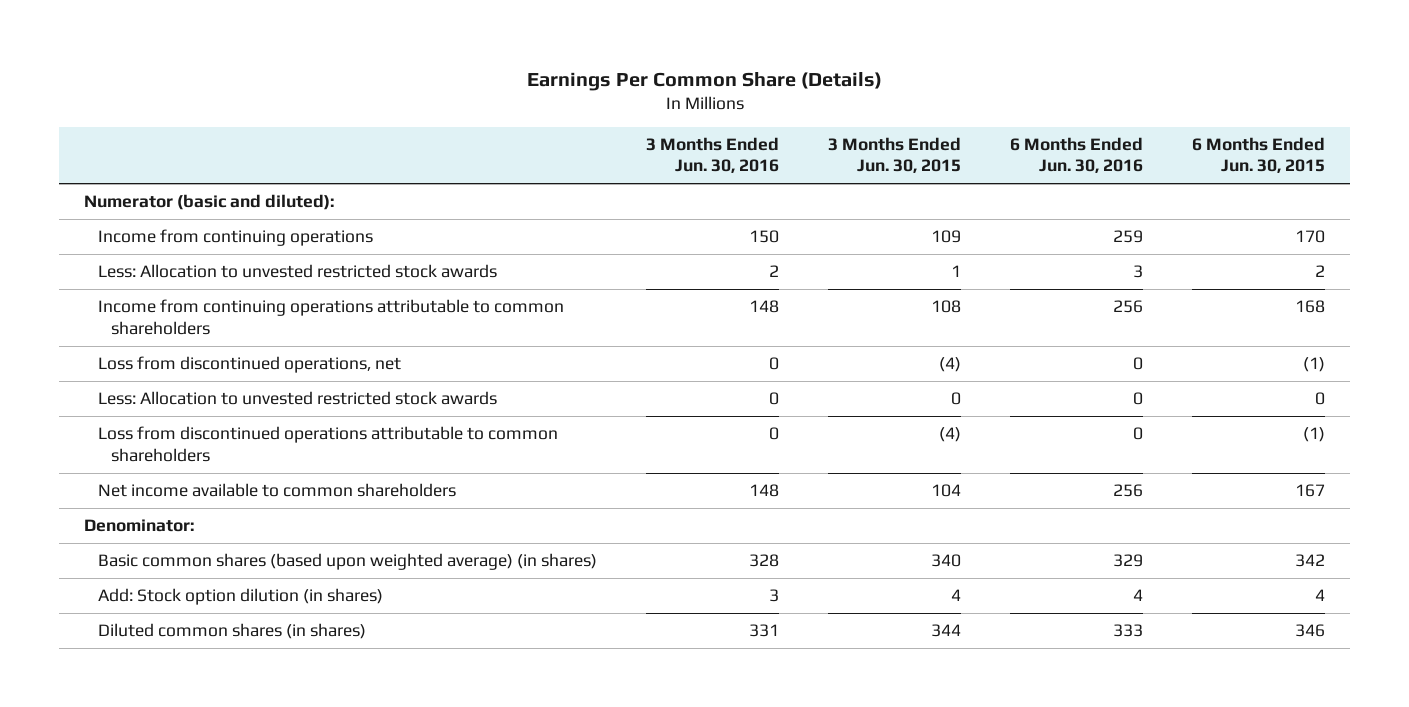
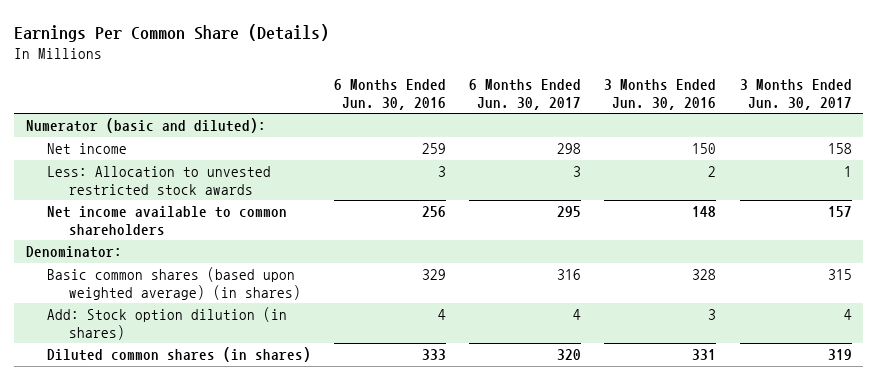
[828,136,962,174] 3 Months Ended Jun. 30, 2015 -> none
[1192,136,1326,174] 6 Months Ended Jun. 30, 2015 -> none
none -> [469,79,582,110] 6 Months Ended Jun. 30, 2017
none -> [739,79,852,110] 3 Months Ended Jun. 30, 2017
[97,229,373,247] Income from continuing operations -> [47,143,128,155] Net income
[97,299,564,335] Income from continuing operations attributable to common shareholders -> none
[97,356,401,374] Loss from discontinued operations, net -> none
[97,391,497,406] Less: Allocation to unvested restricted stock awards -> none
[97,426,558,462] Loss from discontinued operations attributable to common shareholders -> none

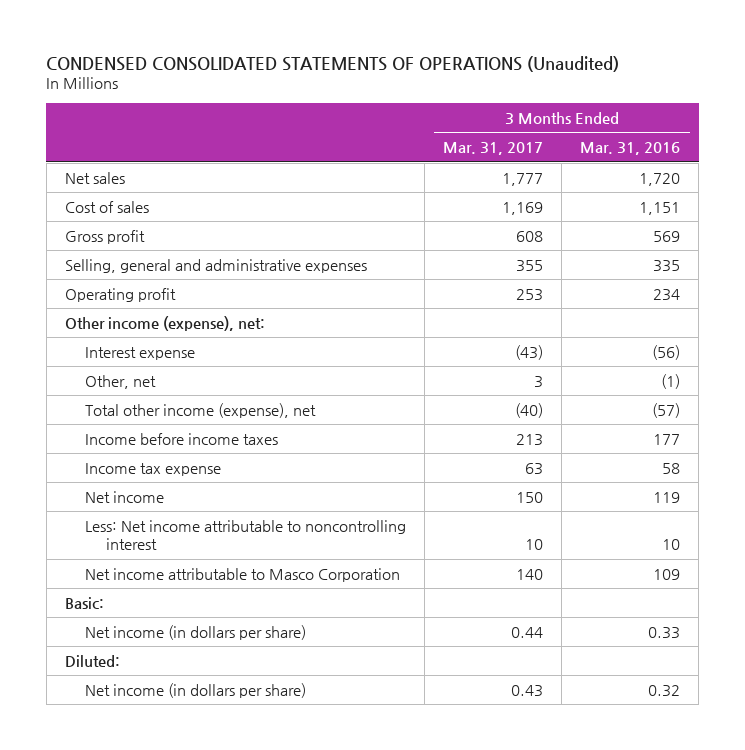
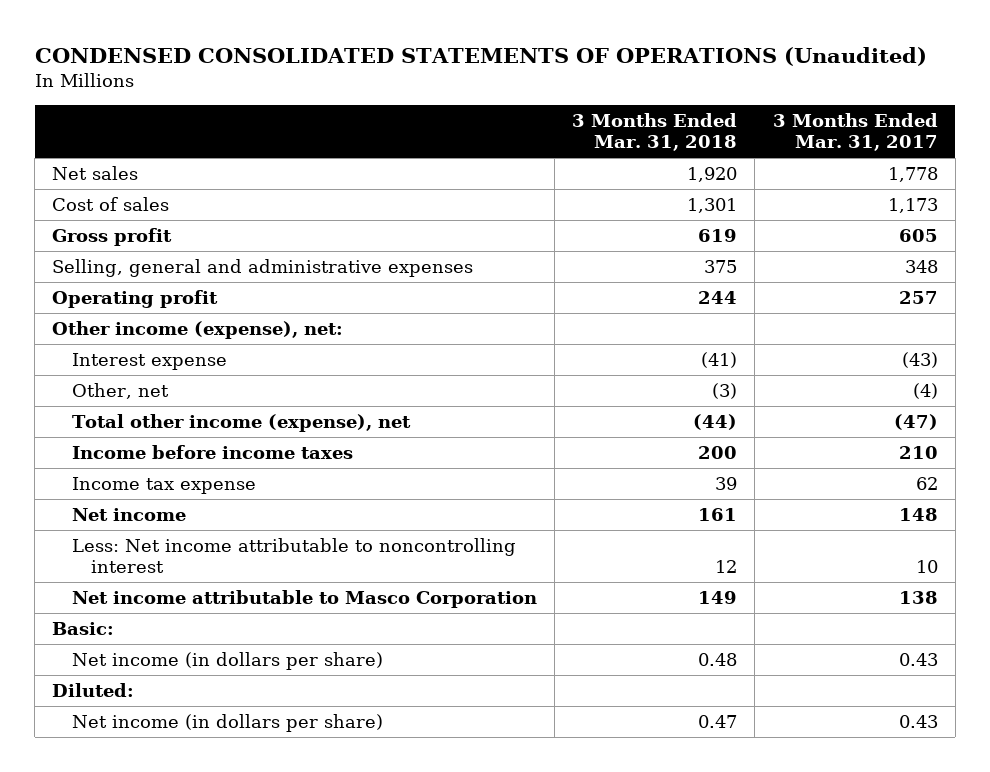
[580,142,681,156] Mar. 31, 2016 -> none
none -> [572,113,738,152] 3 Months Ended Mar. 31, 2018
[502,172,544,186] 1,777 -> [887,166,938,182] 1,778
[502,201,544,215] 1,169 -> [887,197,938,213] 1,173
[516,230,544,242] 608 -> [898,228,938,242] 605
[516,259,544,272] 355 -> [904,259,938,273] 348
[516,288,544,301] 253 -> [898,290,938,304] 257
[534,375,544,388] 3 -> [912,382,938,399] (4)
[515,402,544,418] (40) -> [893,413,938,430] (47)
[516,433,544,446] 213 -> [898,445,938,459] 210
[525,462,544,475] 63 -> [915,476,938,490] 62
[516,491,544,503] 150 -> [898,507,938,521] 148
[516,568,544,580] 140 -> [898,590,938,604] 138
[511,626,544,638] 0.44 -> [898,652,938,666] 0.43

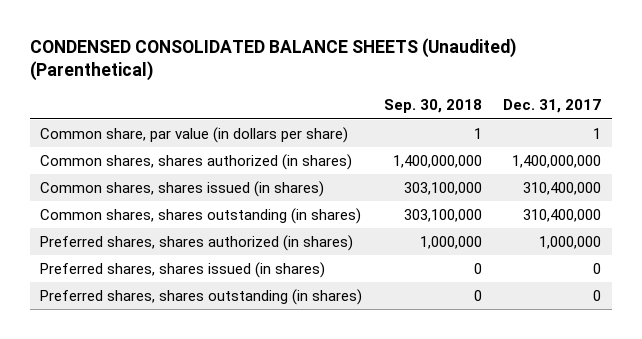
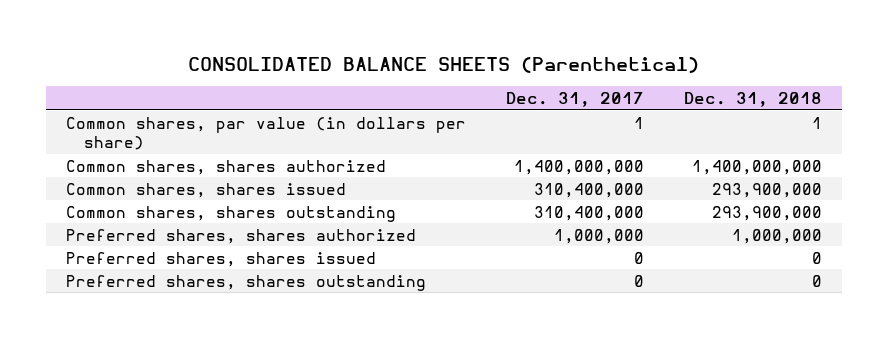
[29,37,516,82] CONDENSED CONSOLIDATED BALANCE SHEETS (Unaudited) (Parenthetical) -> [188,56,700,73] CONSOLIDATED BALANCE SHEETS (Parenthetical)
[383,99,482,114] Sep. 30, 2018 -> none
none -> [683,92,822,108] Dec. 31, 2018
[40,126,349,143] Common share, par value (in dollars per share) -> [66,116,467,151] Common shares, par value (in dollars per share)
[40,153,353,170] Common shares, shares authorized (in shares) -> [66,159,387,175] Common shares, shares authorized
[40,180,325,197] Common shares, shares issued (in shares) -> [66,182,347,198] Common shares, shares issued
[40,207,362,224] Common shares, shares outstanding (in shares) -> [66,205,397,222] Common shares, shares outstanding
[40,234,354,251] Preferred shares, shares authorized (in shares) -> [66,228,417,244] Preferred shares, shares authorized
[40,261,326,278] Preferred shares, shares issued (in shares) -> [66,251,377,267] Preferred shares, shares issued
[40,288,363,305] Preferred shares, shares outstanding (in shares) -> [66,274,427,291] Preferred shares, shares outstanding

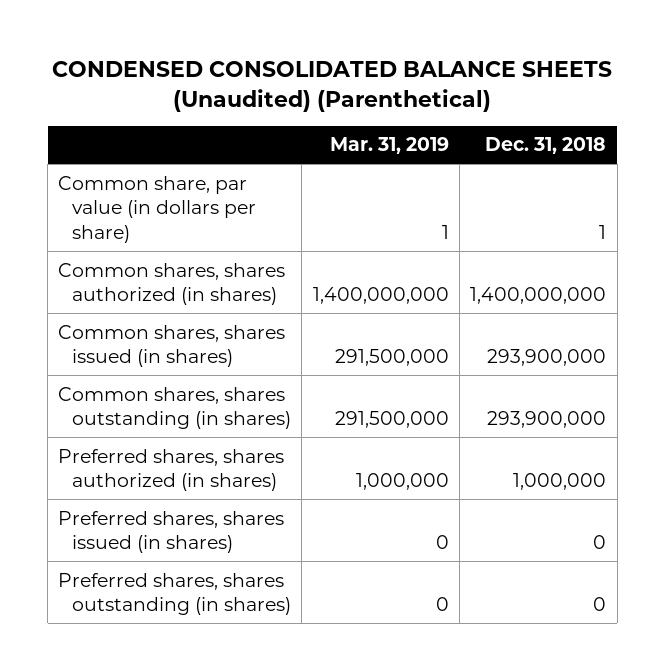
[188,56,700,73] CONSOLIDATED BALANCE SHEETS (Parenthetical) -> [52,61,613,112] CONDENSED CONSOLIDATED BALANCE SHEETS (Unaudited) (Parenthetical)
[506,92,645,108] Dec. 31, 2017 -> none
none -> [329,137,449,155] Mar. 31, 2019
[66,116,467,151] Common shares, par value (in dollars per share) -> [58,175,257,243] Common share, par value (in dollars per share)
[66,159,387,175] Common shares, shares authorized -> [58,262,286,306] Common shares, shares authorized (in shares)
[66,182,347,198] Common shares, shares issued -> [58,324,286,368] Common shares, shares issued (in shares)
[66,205,397,222] Common shares, shares outstanding -> [58,386,292,430] Common shares, shares outstanding (in shares)
[66,228,417,244] Preferred shares, shares authorized -> [58,448,285,492] Preferred shares, shares authorized (in shares)
[66,251,377,267] Preferred shares, shares issued -> [58,510,285,554] Preferred shares, shares issued (in shares)
[66,274,427,291] Preferred shares, shares outstanding -> [58,572,292,616] Preferred shares, shares outstanding (in shares)

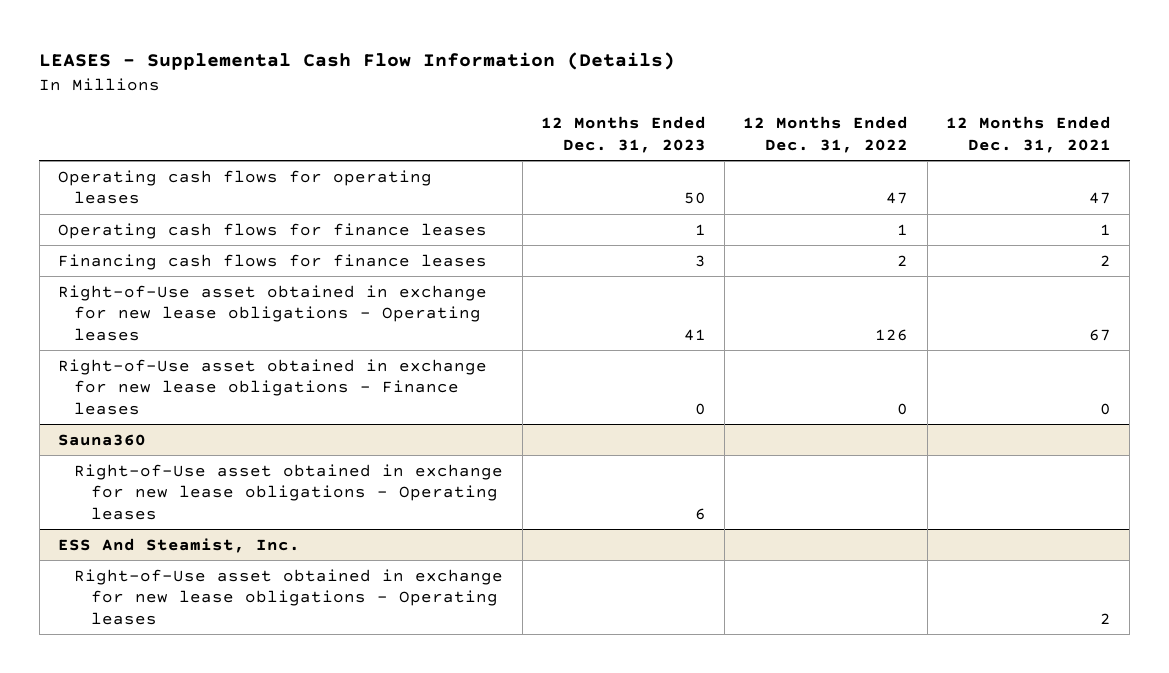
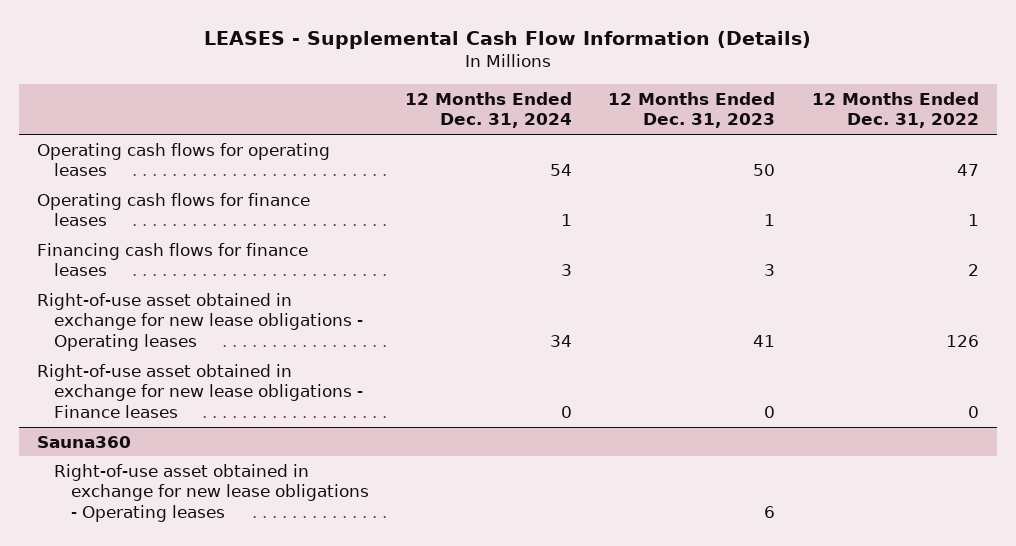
[945,116,1111,154] 12 Months Ended Dec. 31, 2021 -> none
none -> [405,91,573,129] 12 Months Ended Dec. 31, 2024
[57,284,487,342] Right-of-Use asset obtained in exchange for new lease obligations - Operating leases -> [36,292,364,352] Right-of-use asset obtained in exchange for new lease obligations - Operating leases
[57,358,487,416] Right-of-Use asset obtained in exchange for new lease obligations - Finance leases -> [36,363,364,419] Right-of-use asset obtained in exchange for new lease obligations - Finance leases
[57,537,300,553] ESS And Steamist, Inc. -> none
[74,568,504,626] Right-of-Use asset obtained in exchange for new lease obligations - Operating leases -> none
[74,463,504,521] Right-of-Use asset obtained in exchange for new lease obligations - Operating leases -> [54,463,370,523] Right-of-use asset obtained in exchange for new lease obligations - Operating leases

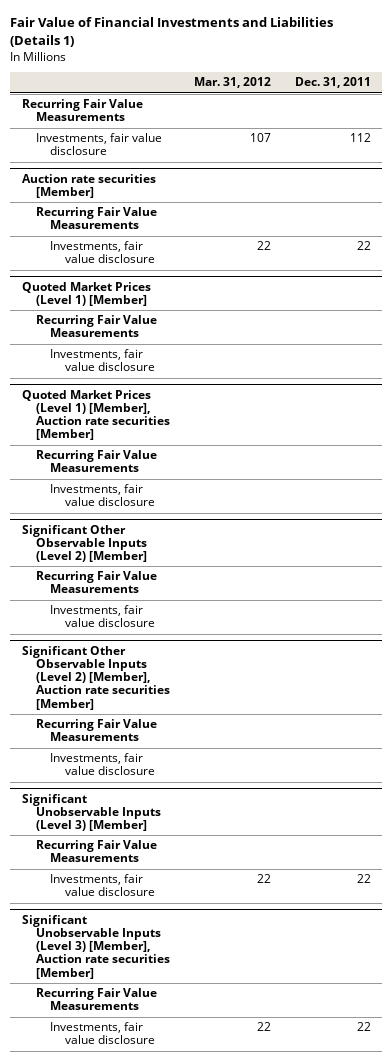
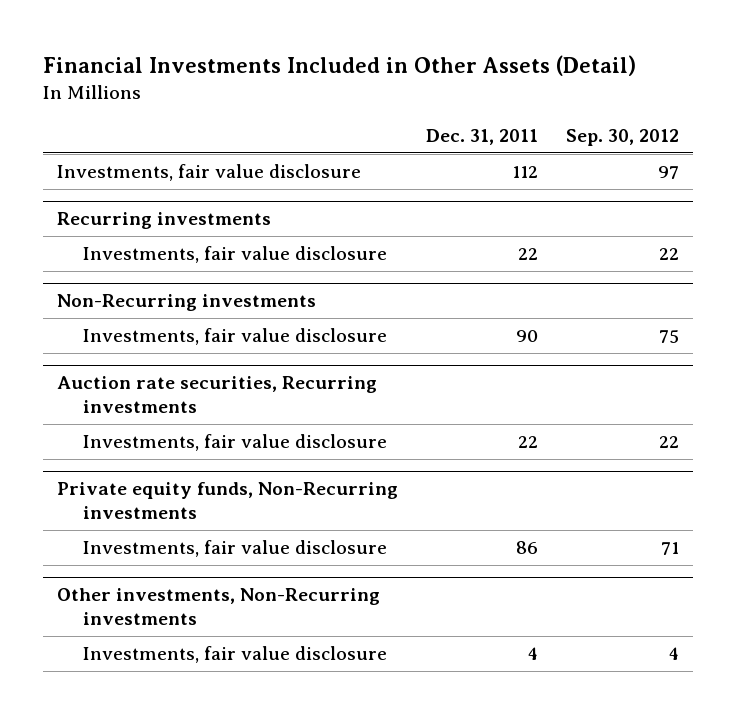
[9,17,333,48] Fair Value of Financial Investments and Liabilities (Details 1) -> [42,54,636,76] Financial Investments Included in Other Assets (Detail)
[193,77,271,89] Mar. 31, 2012 -> none
none -> [565,128,679,146] Sep. 30, 2012
[21,99,143,122] Recurring Fair Value Measurements -> none
[21,173,156,199] Auction rate securities [Member] -> none
[36,207,158,230] Recurring Fair Value Measurements -> none
[50,241,155,264] Investments, fair value disclosure -> none
[21,281,151,307] Quoted Market Prices (Level 1) [Member] -> none
[36,315,158,338] Recurring Fair Value Measurements -> none
[50,349,155,372] Investments, fair value disclosure -> none
[21,389,171,441] Quoted Market Prices (Level 1) [Member], Auction rate securities [Member] -> none
[36,450,158,473] Recurring Fair Value Measurements -> none
[50,484,155,507] Investments, fair value disclosure -> none
[21,524,148,563] Significant Other Observable Inputs (Level 2) [Member] -> none
[36,571,158,594] Recurring Fair Value Measurements -> none
[50,605,155,628] Investments, fair value disclosure -> none
[21,645,171,710] Significant Other Observable Inputs (Level 2) [Member], Auction rate securities [Member] -> none
[36,719,158,742] Recurring Fair Value Measurements -> none
[50,753,155,776] Investments, fair value disclosure -> none
[21,793,162,832] Significant Unobservable Inputs (Level 3) [Member] -> none
[36,840,158,863] Recurring Fair Value Measurements -> none
none -> [56,212,271,230] Recurring investments
[21,914,171,979] Significant Unobservable Inputs (Level 3) [Member], Auction rate securities [Member] -> none
[36,988,158,1011] Recurring Fair Value Measurements -> none
none -> [56,294,316,312] Non-Recurring investments
none -> [83,328,388,346] Investments, fair value disclosure
none -> [56,376,377,414] Auction rate securities, Recurring investments
none -> [56,482,398,520] Private equity funds, Non-Recurring investments
none -> [83,540,388,558] Investments, fair value disclosure
none -> [56,588,380,626] Other investments, Non-Recurring investments
none -> [83,646,388,664] Investments, fair value disclosure

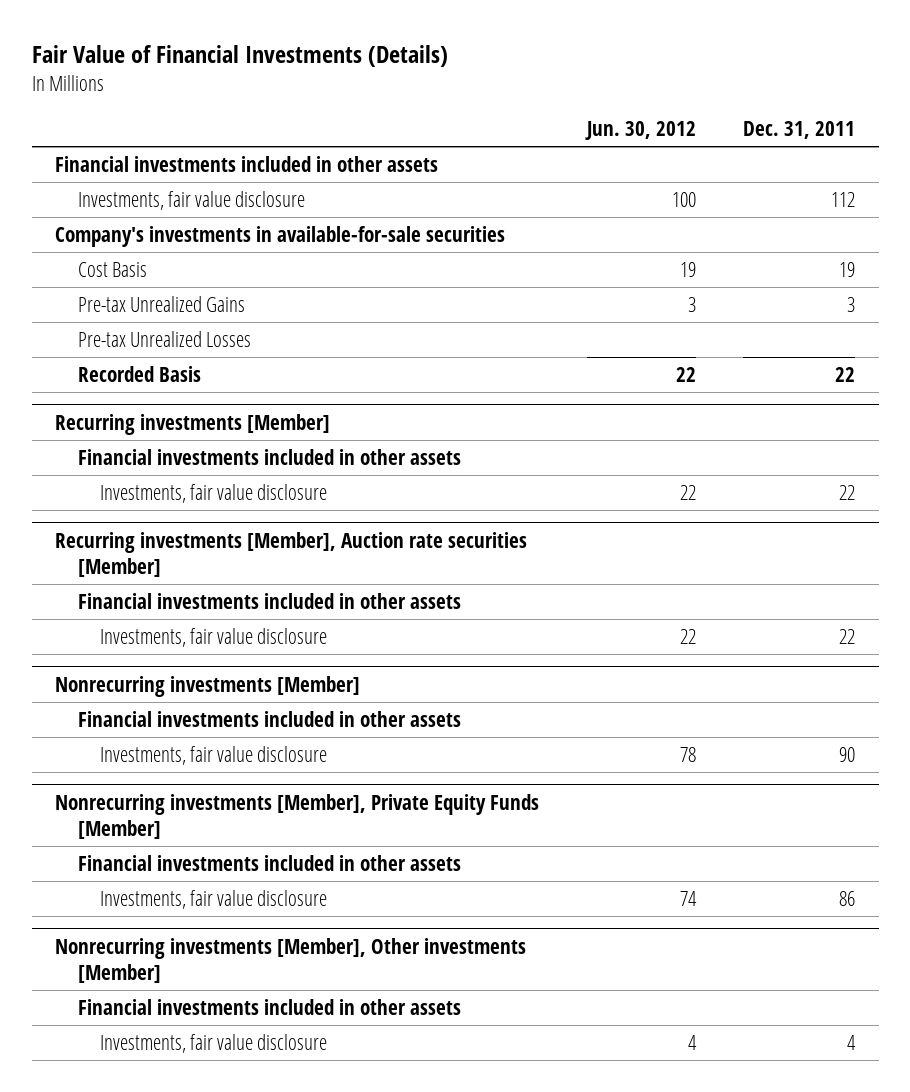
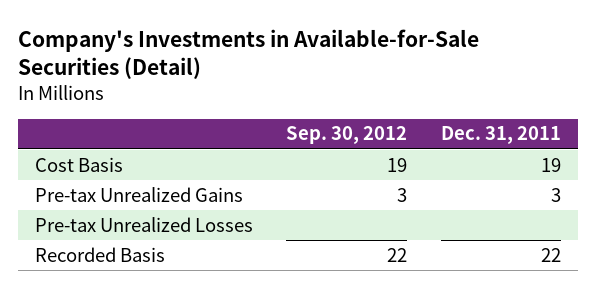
[31,45,448,68] Fair Value of Financial Investments (Details) -> [18,28,480,80] Company's Investments in Available-for-Sale Securities (Detail)
[584,121,696,141] Jun. 30, 2012 -> none
none -> [286,126,408,145] Sep. 30, 2012
[55,155,439,172] Financial investments included in other assets -> none
[77,190,305,210] Investments, fair value disclosure -> none
[55,225,506,247] Company's investments in available-for-sale securities -> none
[55,413,331,435] Recurring investments [Member] -> none
[77,448,461,465] Financial investments included in other assets -> none
[100,483,328,503] Investments, fair value disclosure -> none
[55,531,528,577] Recurring investments [Member], Auction rate securities [Member] -> none
[77,592,461,609] Financial investments included in other assets -> none
[100,627,328,647] Investments, fair value disclosure -> none
[55,675,361,697] Nonrecurring investments [Member] -> none
[77,710,461,727] Financial investments included in other assets -> none
[100,745,328,765] Investments, fair value disclosure -> none
[55,793,540,839] Nonrecurring investments [Member], Private Equity Funds [Member] -> none
[77,854,461,871] Financial investments included in other assets -> none
[100,889,328,909] Investments, fair value disclosure -> none
[55,937,527,983] Nonrecurring investments [Member], Other investments [Member] -> none
[77,998,461,1015] Financial investments included in other assets -> none
[100,1033,328,1053] Investments, fair value disclosure -> none

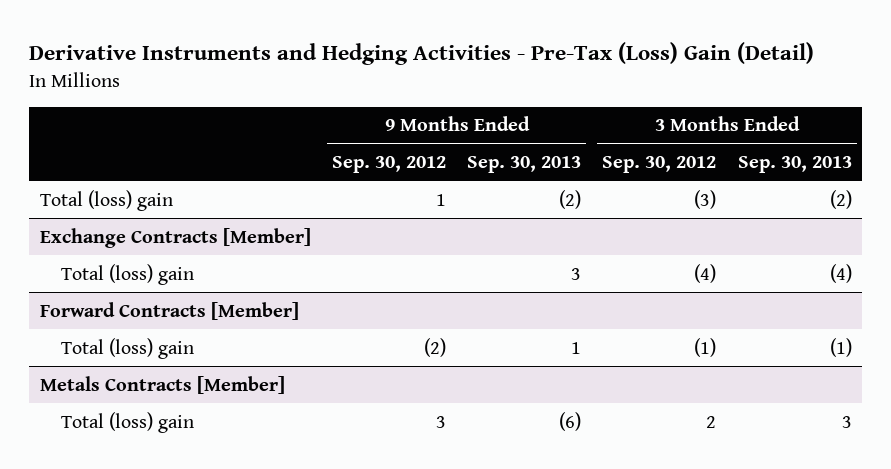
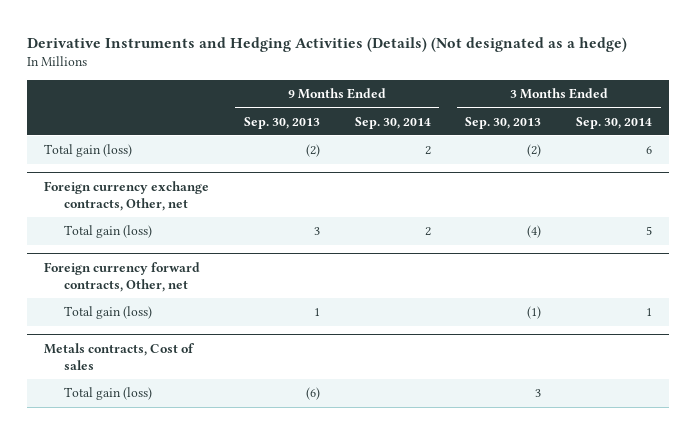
[28,41,814,65] Derivative Instruments and Hedging Activities - Pre-Tax (Loss) Gain (Detail) -> [27,37,628,53] Derivative Instruments and Hedging Activities (Details) (Not designated as a hedge)
[331,156,446,174] Sep. 30, 2012 -> none
[602,156,717,174] Sep. 30, 2012 -> none
none -> [354,116,431,129] Sep. 30, 2014
none -> [575,116,652,129] Sep. 30, 2014
[39,227,311,248] Exchange Contracts [Member] -> none
[39,301,299,320] Forward Contracts [Member] -> none
[39,375,285,394] Metals Contracts [Member] -> none
[39,189,173,211] Total (loss) gain -> [44,144,133,158] Total gain (loss)
none -> [44,180,210,211] Foreign currency exchange contracts, Other, net
[61,263,195,285] Total (loss) gain -> [63,225,152,239] Total gain (loss)
none -> [44,261,201,292] Foreign currency forward contracts, Other, net
[61,337,195,359] Total (loss) gain -> [63,306,152,320] Total gain (loss)
none -> [44,342,196,370] Metals contracts, Cost of sales
[61,411,195,433] Total (loss) gain -> [63,387,152,401] Total gain (loss)

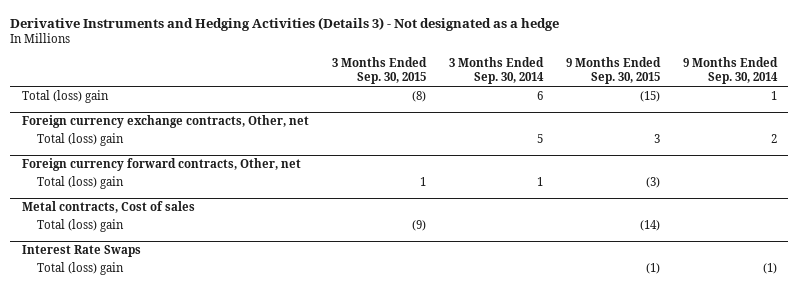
[27,37,628,53] Derivative Instruments and Hedging Activities (Details) (Not designated as a hedge) -> [10,16,560,31] Derivative Instruments and Hedging Activities (Details 3) - Not designated as a hedge
[244,116,321,129] Sep. 30, 2013 -> none
[465,116,542,129] Sep. 30, 2013 -> none
none -> [331,57,427,85] 3 Months Ended Sep. 30, 2015
none -> [565,57,661,85] 9 Months Ended Sep. 30, 2015
[44,144,133,158] Total gain (loss) -> [21,90,109,104] Total (loss) gain
[424,146,431,156] 2 -> [770,91,777,101] 1
[63,225,152,239] Total gain (loss) -> [36,133,124,147] Total (loss) gain
[63,306,152,320] Total gain (loss) -> [36,176,124,190] Total (loss) gain
[44,342,196,370] Metals contracts, Cost of sales -> [21,201,195,214] Metal contracts, Cost of sales
[63,387,152,401] Total gain (loss) -> [36,219,124,233] Total (loss) gain
none -> [21,245,141,258] Interest Rate Swaps
none -> [36,262,124,276] Total (loss) gain

